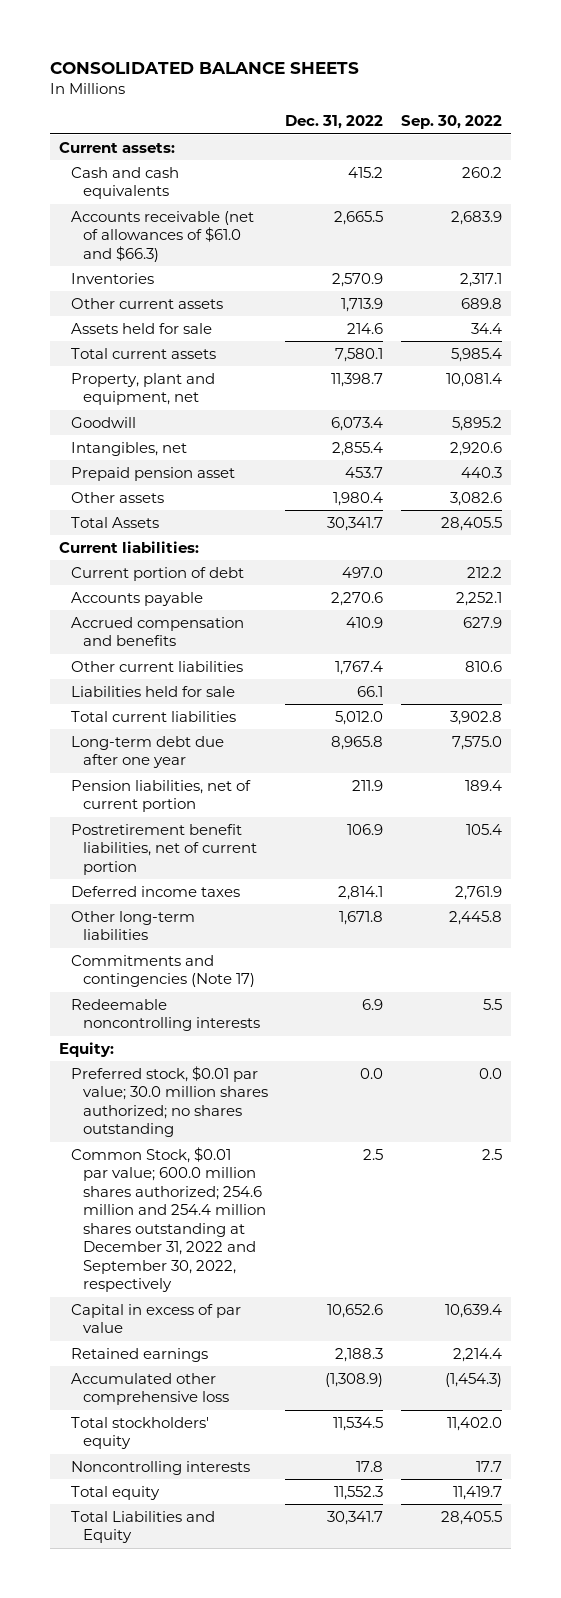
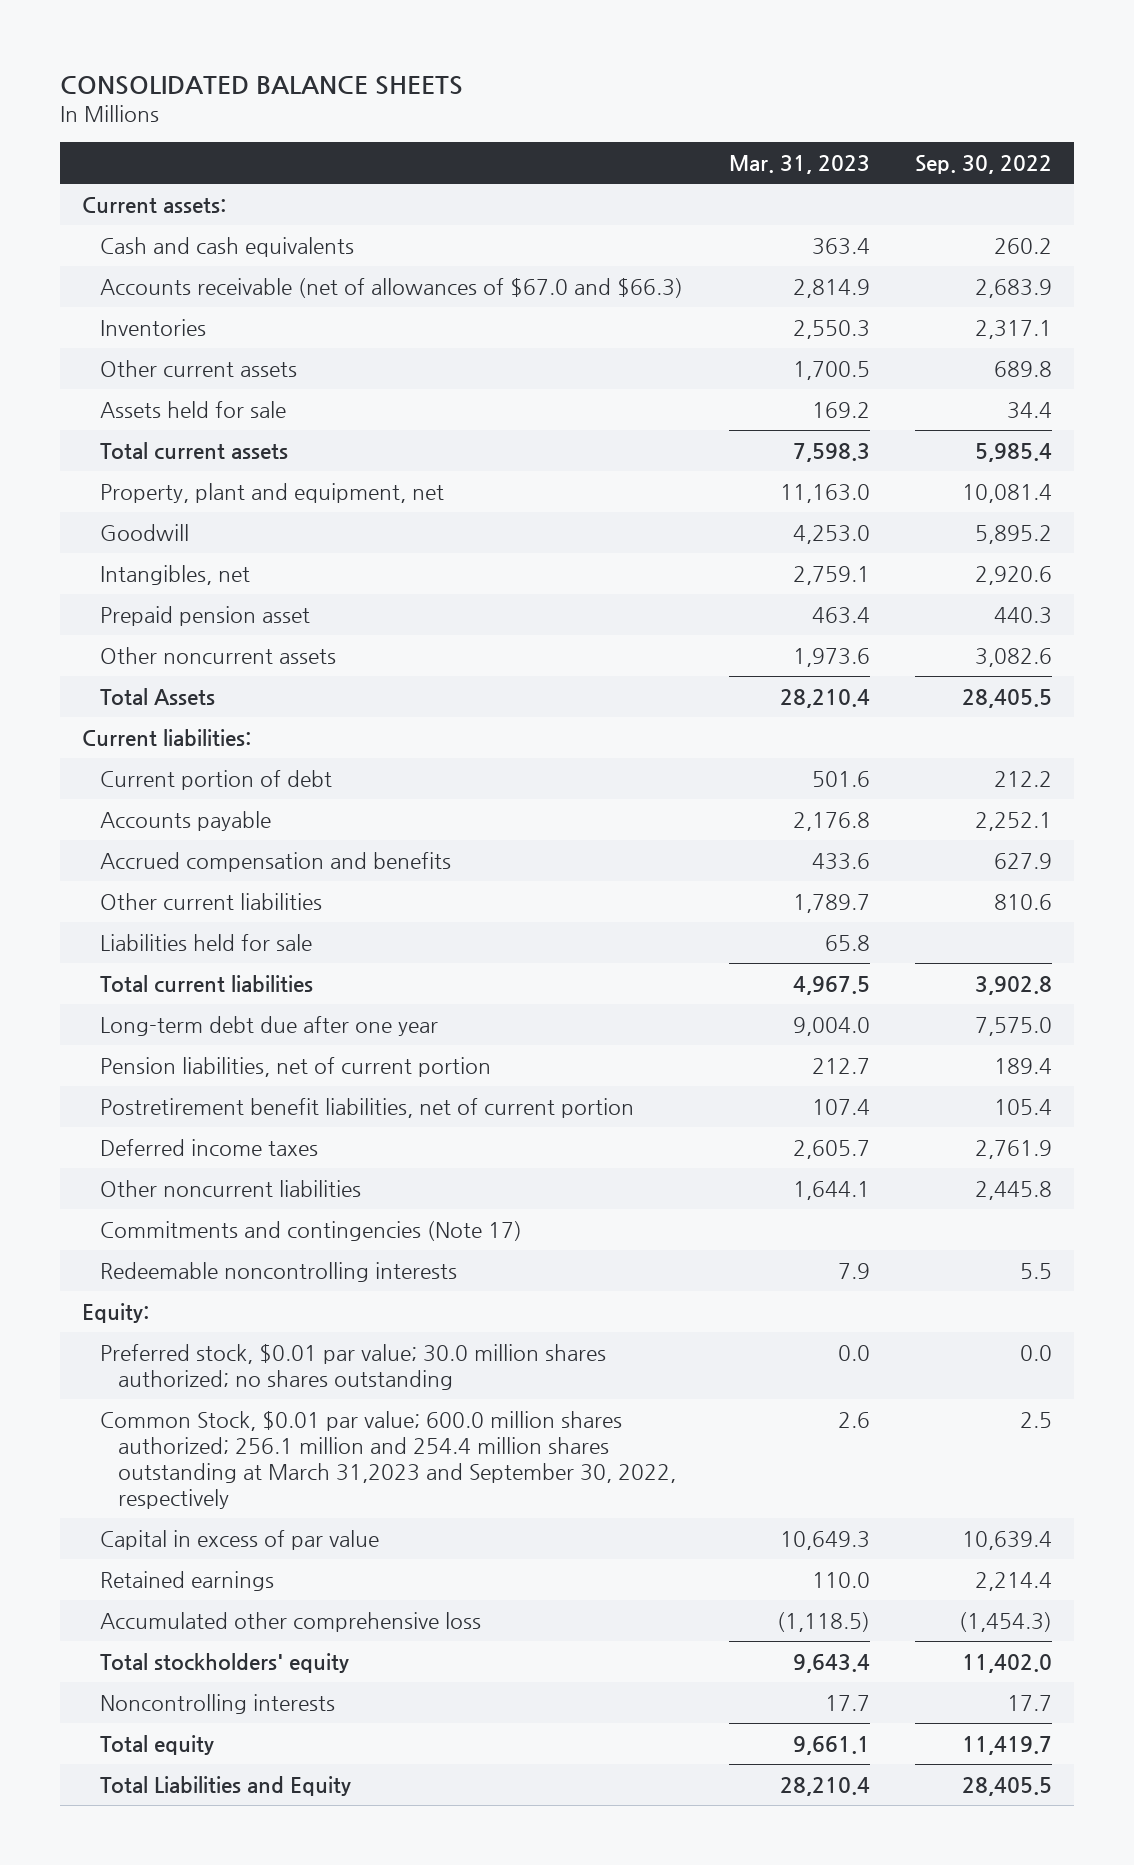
[285,115,384,130] Dec. 31, 2022 -> none
none -> [728,155,870,175] Mar. 31, 2023
[70,210,254,262] Accounts receivable (net of allowances of $61.0 and $66.3) -> [100,277,684,298] Accounts receivable (net of allowances of $67.0 and $66.3)
[70,491,164,503] Other assets -> [100,646,337,664] Other noncurrent assets
[70,910,195,941] Other long-term liabilities -> [100,1179,362,1197] Other noncurrent liabilities
[70,1146,266,1293] Common Stock, $0.01 par value; 600.0 million shares authorized; 254.6 million and 254.4 million shares outstanding at December 31, 2022 and September 30, 2022, respectively -> [100,1410,677,1510] Common Stock, $0.01 par value; 600.0 million shares authorized; 256.1 million and 254.4 million shares outstanding at March 31,2023 and September 30, 2022, respectively

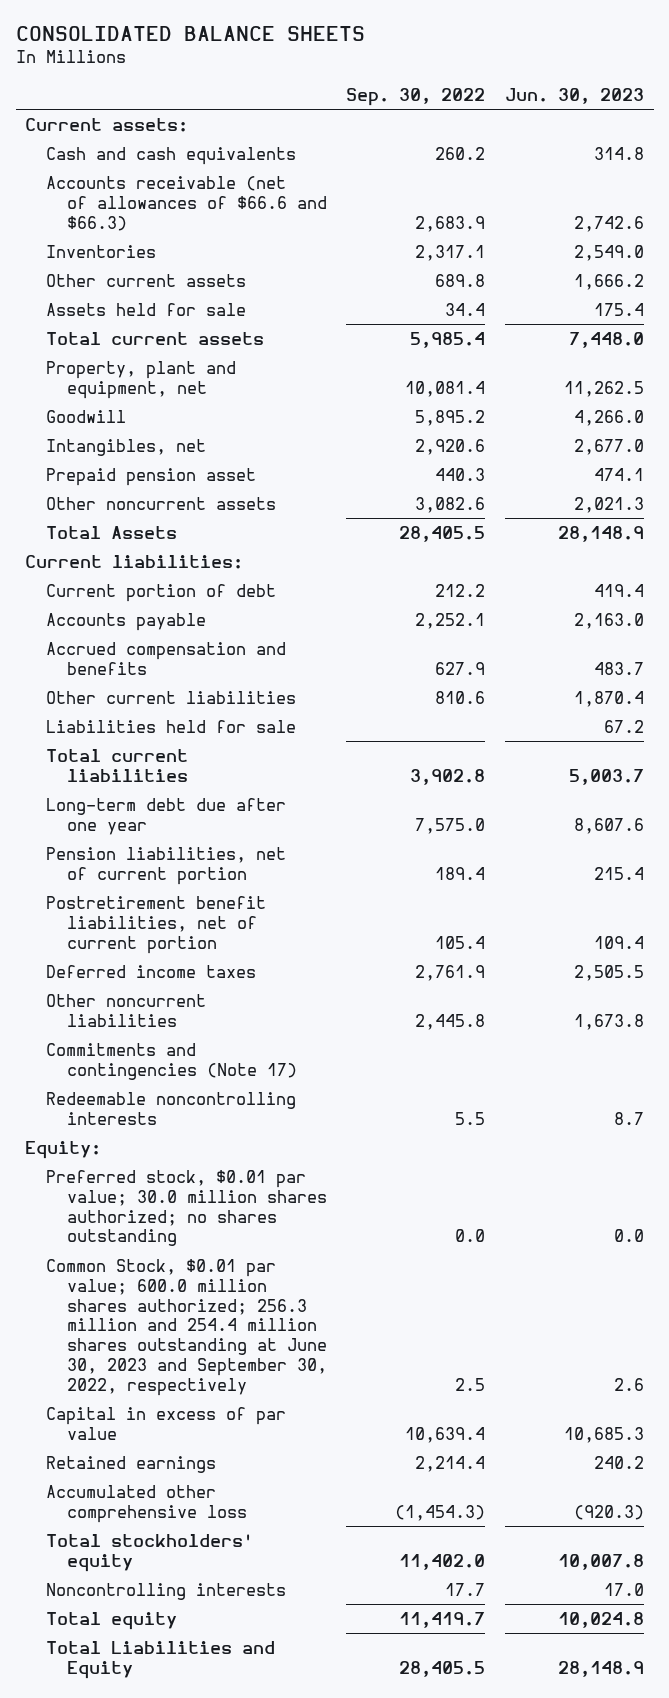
[728,155,870,175] Mar. 31, 2023 -> none
none -> [505,87,645,104] Jun. 30, 2023
[100,277,684,298] Accounts receivable (net of allowances of $67.0 and $66.3) -> [46,175,327,231] Accounts receivable (net of allowances of $66.6 and $66.3)
[100,1410,677,1510] Common Stock, $0.01 par value; 600.0 million shares authorized; 256.1 million and 254.4 million shares outstanding at March 31,2023 and September 30, 2022, respectively -> [46,1258,327,1396] Common Stock, $0.01 par value; 600.0 million shares authorized; 256.3 million and 254.4 million shares outstanding at June 30, 2023 and September 30, 2022, respectively

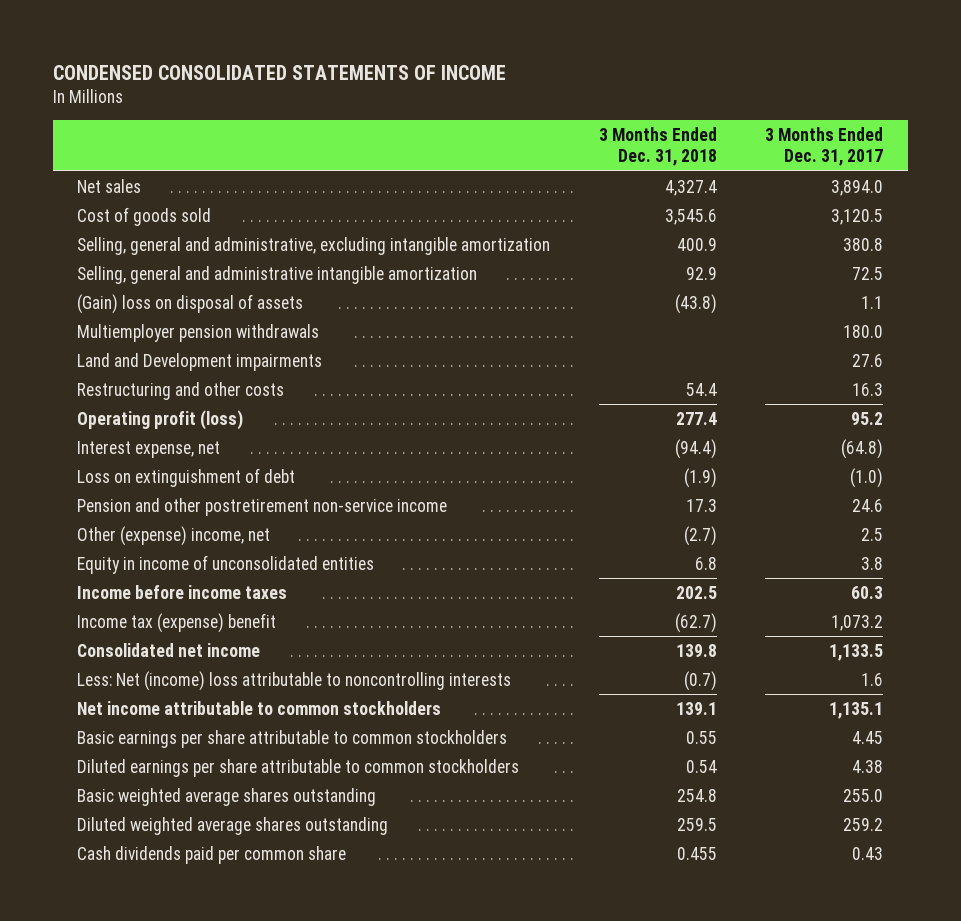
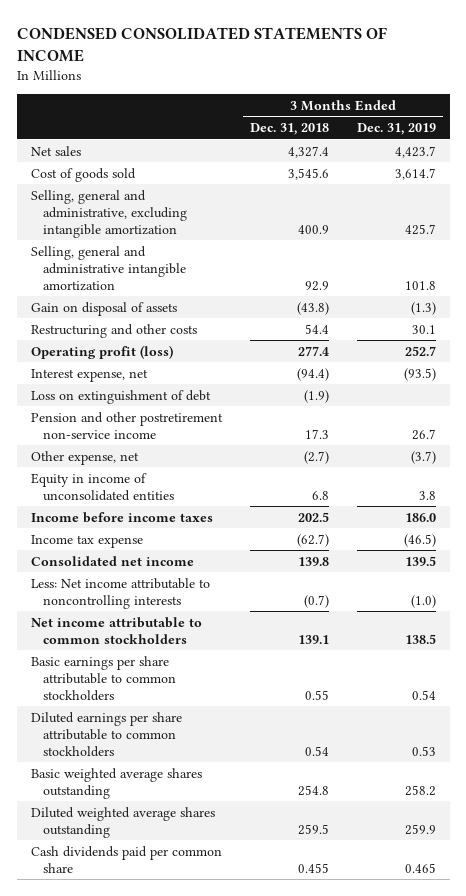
[765,127,884,167] 3 Months Ended Dec. 31, 2017 -> none
none -> [356,123,436,136] Dec. 31, 2019
[77,323,320,342] Multiemployer pension withdrawals -> none
[77,352,323,371] Land and Development impairments -> none
[77,293,304,314] (Gain) loss on disposal of assets -> [30,301,177,316] Gain on disposal of assets
[77,525,271,546] Other (expense) income, net -> [30,450,139,465] Other expense, net
[77,612,277,633] Income tax (expense) benefit -> [30,534,143,548] Income tax expense
[77,670,512,691] Less: Net (income) loss attributable to noncontrolling interests -> [30,577,210,609] Less: Net income attributable to noncontrolling interests

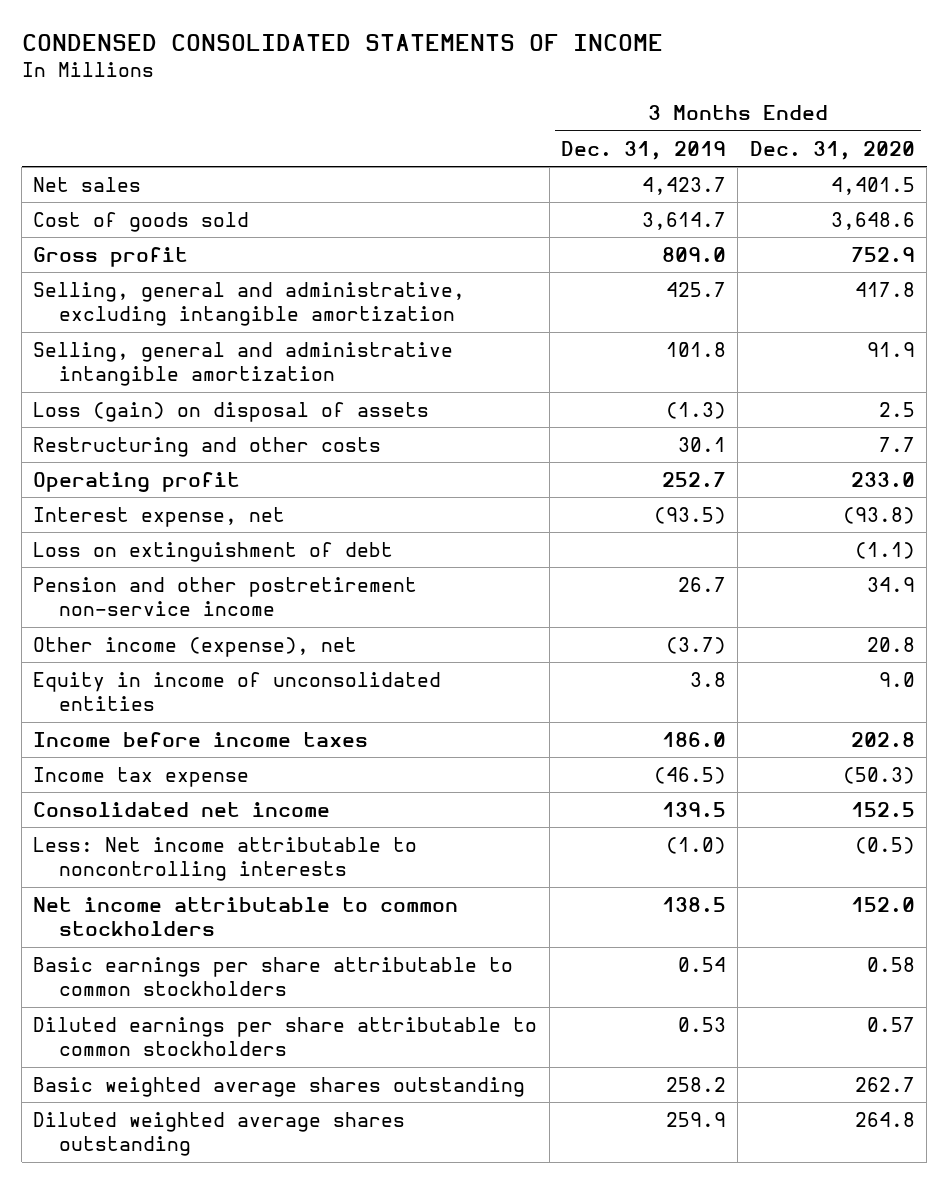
[249,123,329,136] Dec. 31, 2018 -> none
none -> [749,140,915,160] Dec. 31, 2020
none -> [33,246,189,267] Gross profit
[30,301,177,316] Gain on disposal of assets -> [33,401,430,422] Loss (gain) on disposal of assets
[30,344,173,359] Operating profit (loss) -> [33,471,241,492] Operating profit
[30,450,139,465] Other expense, net -> [33,636,358,657] Other income (expense), net
[30,845,222,873] Cash dividends paid per common share -> none

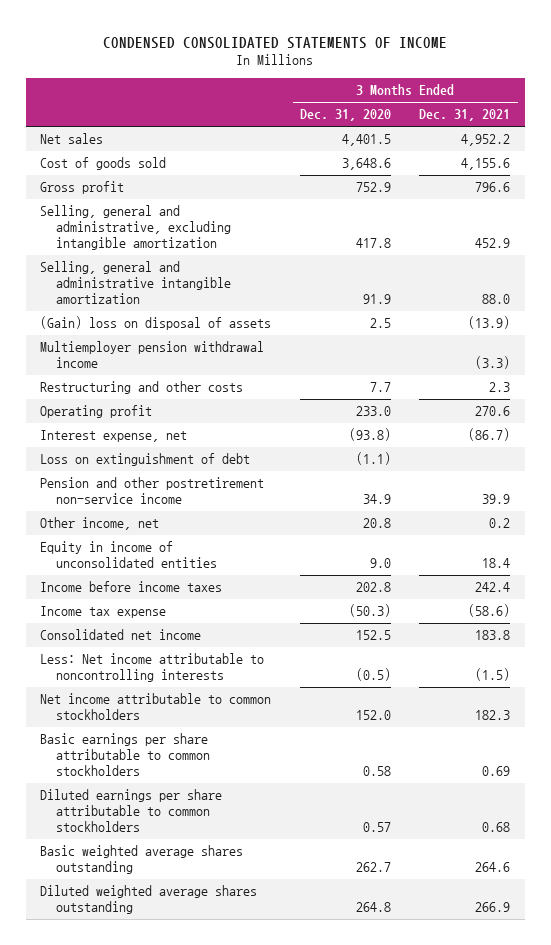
[561,140,727,160] Dec. 31, 2019 -> none
none -> [419,109,511,122] Dec. 31, 2021
[33,401,430,422] Loss (gain) on disposal of assets -> [40,316,272,331] (Gain) loss on disposal of assets
none -> [40,341,265,369] Multiemployer pension withdrawal income
[33,636,358,657] Other income (expense), net -> [40,517,160,531] Other income, net

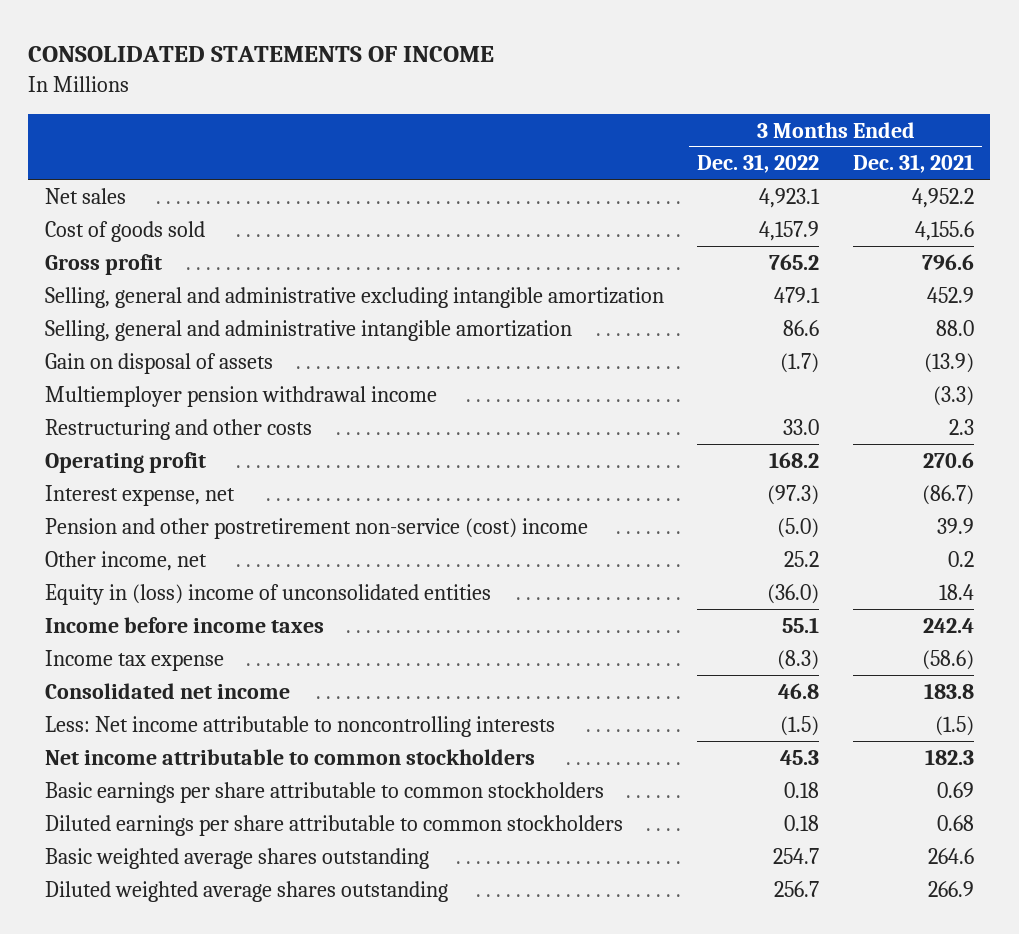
[103,36,448,49] CONDENSED CONSOLIDATED STATEMENTS OF INCOME -> [28,46,495,63] CONSOLIDATED STATEMENTS OF INCOME
[299,109,391,122] Dec. 31, 2020 -> none
none -> [697,154,820,174] Dec. 31, 2022
[40,205,232,251] Selling, general and administrative, excluding intangible amortization -> [45,286,665,308] Selling, general and administrative excluding intangible amortization
[40,316,272,331] (Gain) loss on disposal of assets -> [45,352,274,374] Gain on disposal of assets
[40,453,251,467] Loss on extinguishment of debt -> none
[40,477,265,505] Pension and other postretirement non-service income -> [45,517,589,539] Pension and other postretirement non-service (cost) income
[40,541,218,569] Equity in income of unconsolidated entities -> [45,583,492,605] Equity in (loss) income of unconsolidated entities

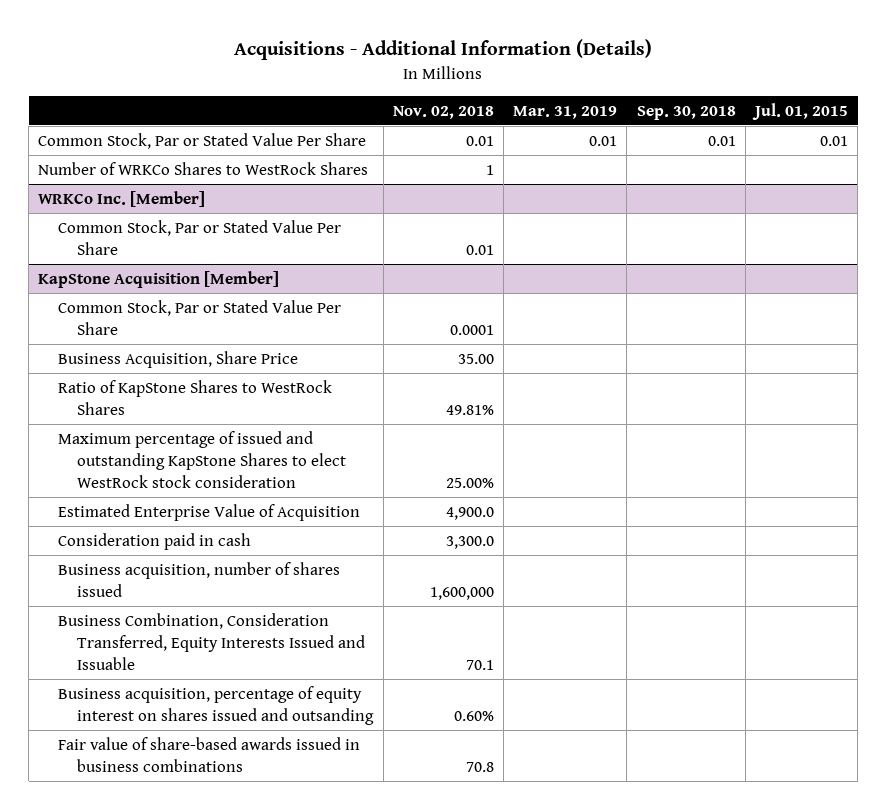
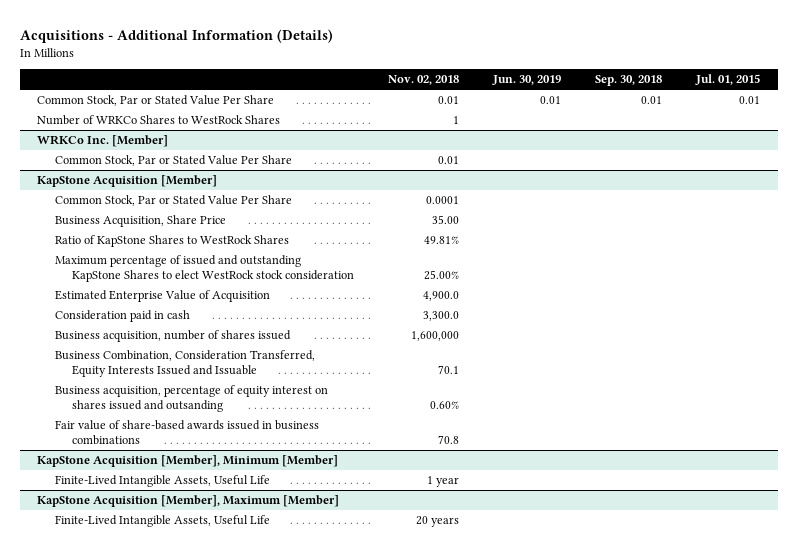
[513,105,618,119] Mar. 31, 2019 -> none
none -> [492,75,562,86] Jun. 30, 2019
none -> [37,455,339,468] KapStone Acquisition [Member], Minimum [Member]
none -> [54,475,270,488] Finite-Lived Intangible Assets, Useful Life
none -> [37,495,340,508] KapStone Acquisition [Member], Maximum [Member]
none -> [54,515,270,528] Finite-Lived Intangible Assets, Useful Life

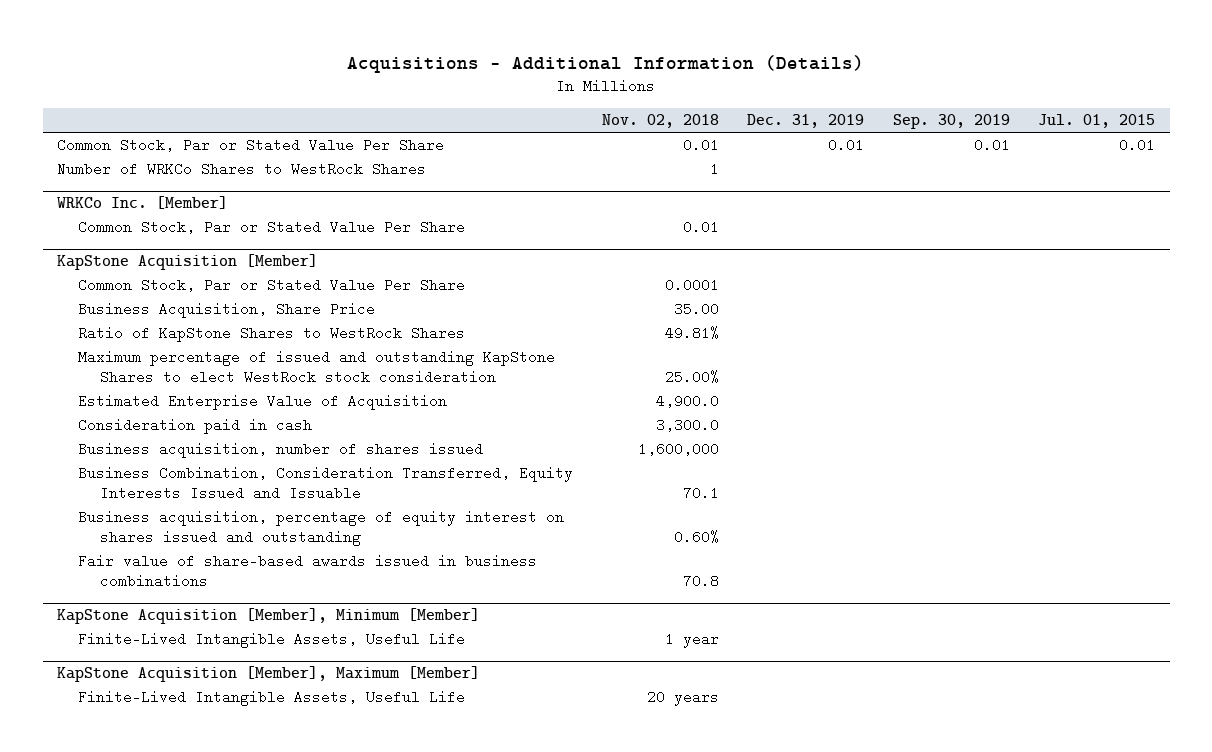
[492,75,562,86] Jun. 30, 2019 -> none
[595,75,663,87] Sep. 30, 2018 -> none
none -> [747,114,865,129] Dec. 31, 2019
none -> [892,114,1010,130] Sep. 30, 2019
[54,385,328,413] Business acquisition, percentage of equity interest on shares issued and outsanding -> [78,510,565,547] Business acquisition, percentage of equity interest on shares issued and outstanding

